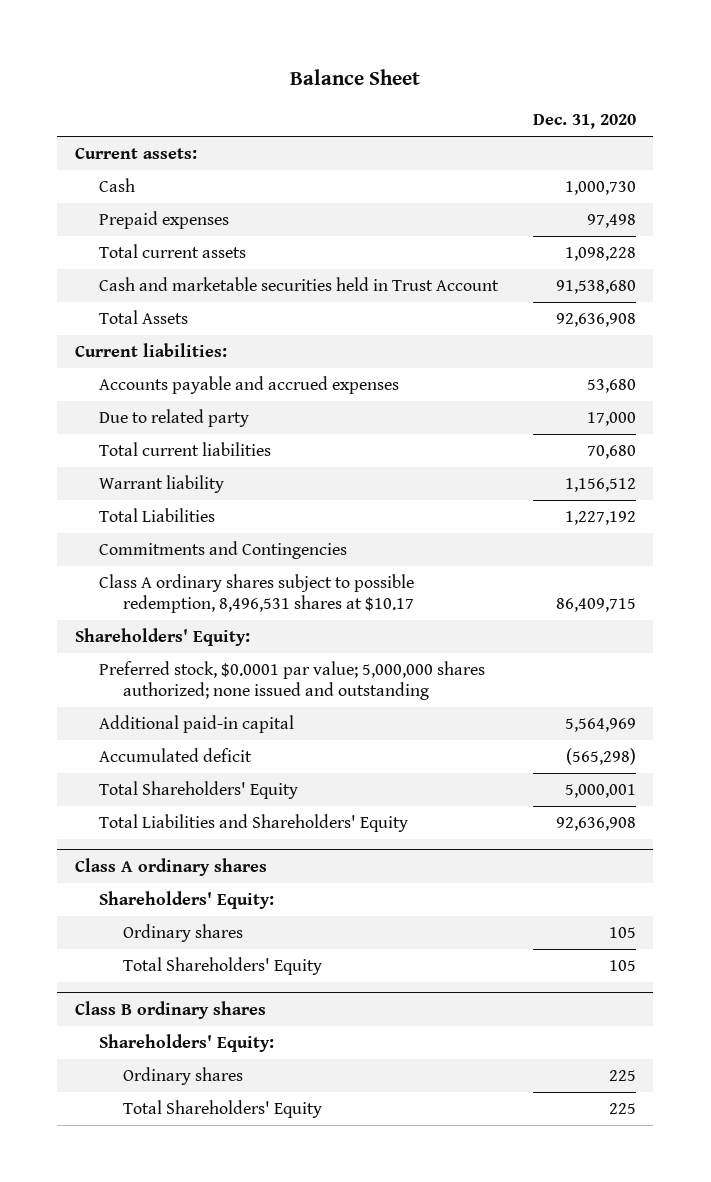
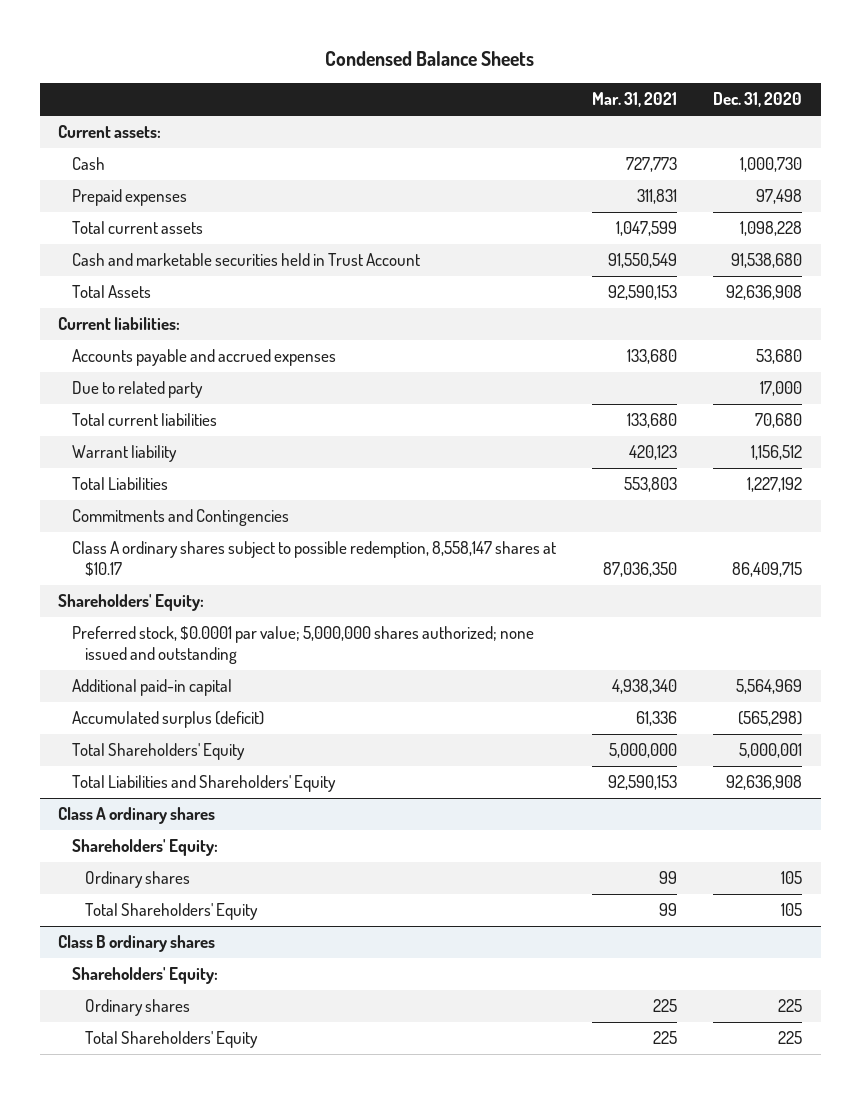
[290,69,421,86] Balance Sheet -> [325,51,535,67] Condensed Balance Sheets
none -> [592,92,678,108] Mar. 31, 2021
[99,573,415,614] Class A ordinary shares subject to possible redemption, 8,496,531 shares at $10.17 -> [71,541,556,577] Class A ordinary shares subject to possible redemption, 8,558,147 shares at $10.17
[99,747,253,762] Accumulated deficit -> [71,711,264,729] Accumulated surplus (deficit)

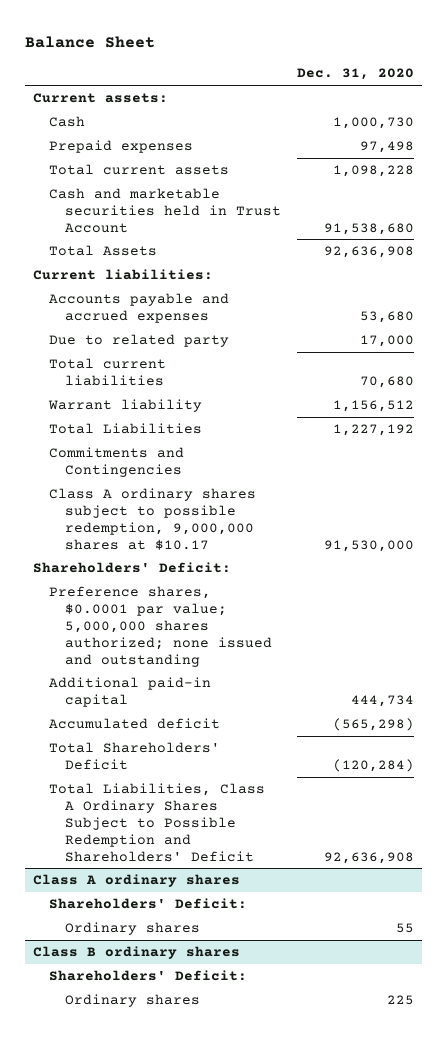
[325,51,535,67] Condensed Balance Sheets -> [25,36,156,49] Balance Sheet
[592,92,678,108] Mar. 31, 2021 -> none
[58,594,205,612] Shareholders' Equity: -> none
[71,541,556,577] Class A ordinary shares subject to possible redemption, 8,558,147 shares at $10.17 -> [49,487,257,550] Class A ordinary shares subject to possible redemption, 9,000,000 shares at $10.17
[732,562,803,578] 86,409,715 -> [324,539,415,552] 91,530,000
none -> [33,561,232,573] Shareholders' Deficit:
[71,626,534,665] Preferred stock, $0.0001 par value; 5,000,000 shares authorized; none issued and outstanding -> [49,585,272,667] Preference shares, $0.0001 par value; 5,000,000 shares authorized; none issued and outstanding
[736,679,803,695] 5,564,969 -> [351,694,415,707] 444,734
[71,711,264,729] Accumulated surplus (deficit) -> [49,717,221,729] Accumulated deficit
[71,743,245,761] Total Shareholders' Equity -> [49,741,221,770] Total Shareholders' Deficit
[739,743,803,759] 5,000,001 -> [333,758,415,772] (120,284)
[71,775,336,793] Total Liabilities and Shareholders' Equity -> [49,782,266,862] Total Liabilities, Class A Ordinary Shares Subject to Possible Redemption and Shareholders' Deficit
[71,839,218,857] Shareholders' Equity: -> none
[84,903,258,921] Total Shareholders' Equity -> none
none -> [49,897,248,909] Shareholders' Deficit:
[781,871,803,885] 105 -> [396,922,415,933] 55
[71,967,218,985] Shareholders' Equity: -> none
none -> [49,969,248,981] Shareholders' Deficit:
[84,1031,258,1049] Total Shareholders' Equity -> none

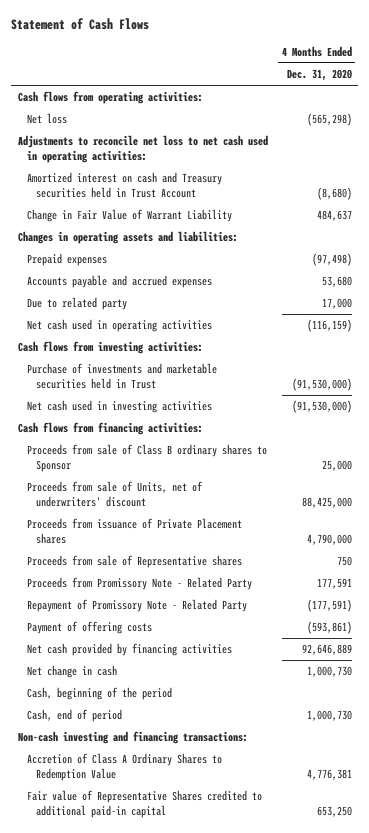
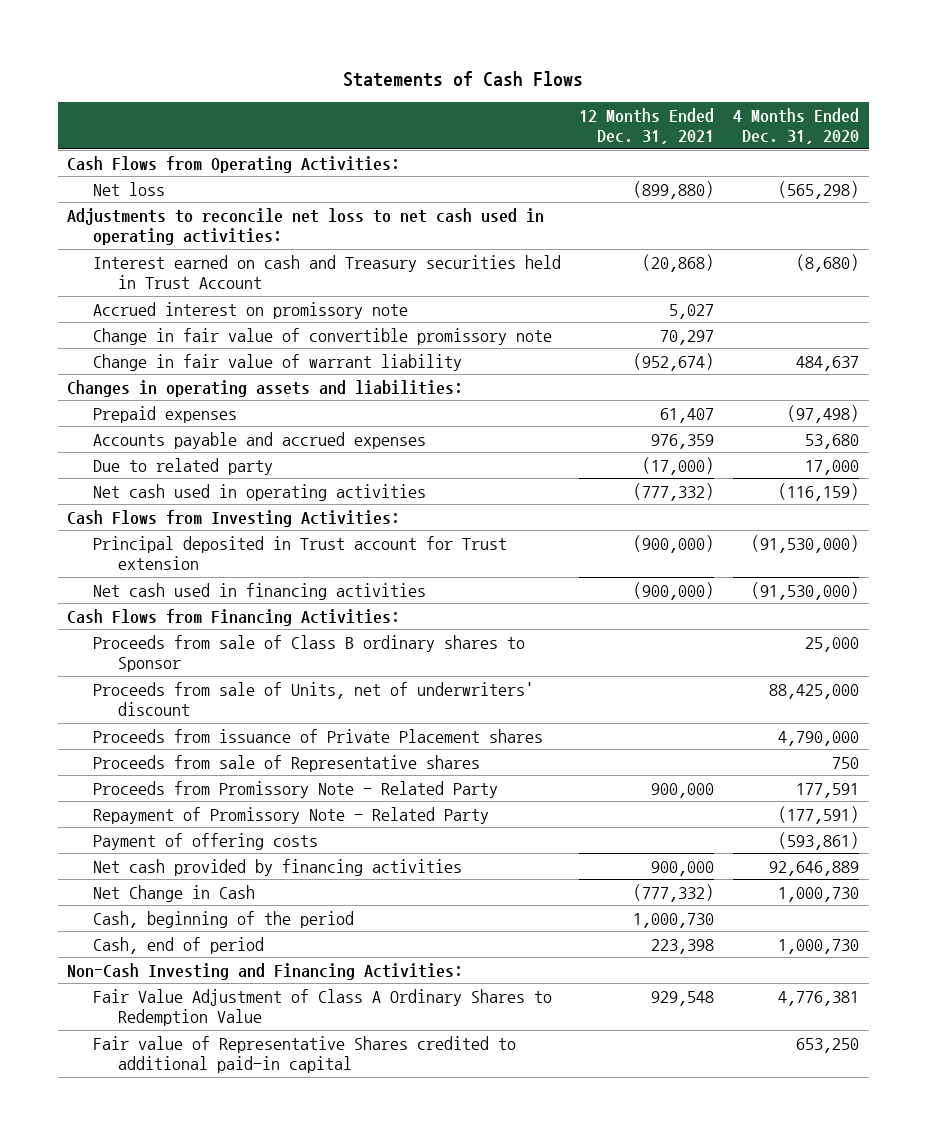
[10,18,149,31] Statement of Cash Flows -> [343,70,584,87] Statements of Cash Flows
none -> [579,107,715,145] 12 Months Ended Dec. 31, 2021
[17,91,203,105] Cash flows from operating activities: -> [67,155,401,173] Cash Flows from Operating Activities:
[26,172,222,198] Amortized interest on cash and Treasury securities held in Trust Account -> [92,254,561,290] Interest earned on cash and Treasury securities held in Trust Account
none -> [92,301,408,319] Accrued interest on promissory note
none -> [92,327,552,345] Change in fair value of convertible promissory note
[26,209,232,223] Change in Fair Value of Warrant Liability -> [92,353,462,371] Change in fair value of warrant liability
[17,341,203,355] Cash flows from investing activities: -> [67,509,401,527] Cash Flows from Investing Activities:
[26,363,217,389] Purchase of investments and marketable securities held in Trust -> [92,535,507,571] Principal deposited in Trust account for Trust extension
[26,400,212,414] Net cash used in investing activities -> [92,582,426,600] Net cash used in financing activities
[17,422,203,436] Cash flows from financing activities: -> [67,608,401,626] Cash Flows from Financing Activities:
[26,665,117,679] Net change in cash -> [92,884,255,902] Net Change in Cash
[17,731,248,745] Non-cash investing and financing transactions: -> [67,962,464,980] Non-Cash Investing and Financing Activities:
[26,753,222,781] Accretion of Class A Ordinary Shares to Redemption Value -> [92,988,552,1027] Fair Value Adjustment of Class A Ordinary Shares to Redemption Value

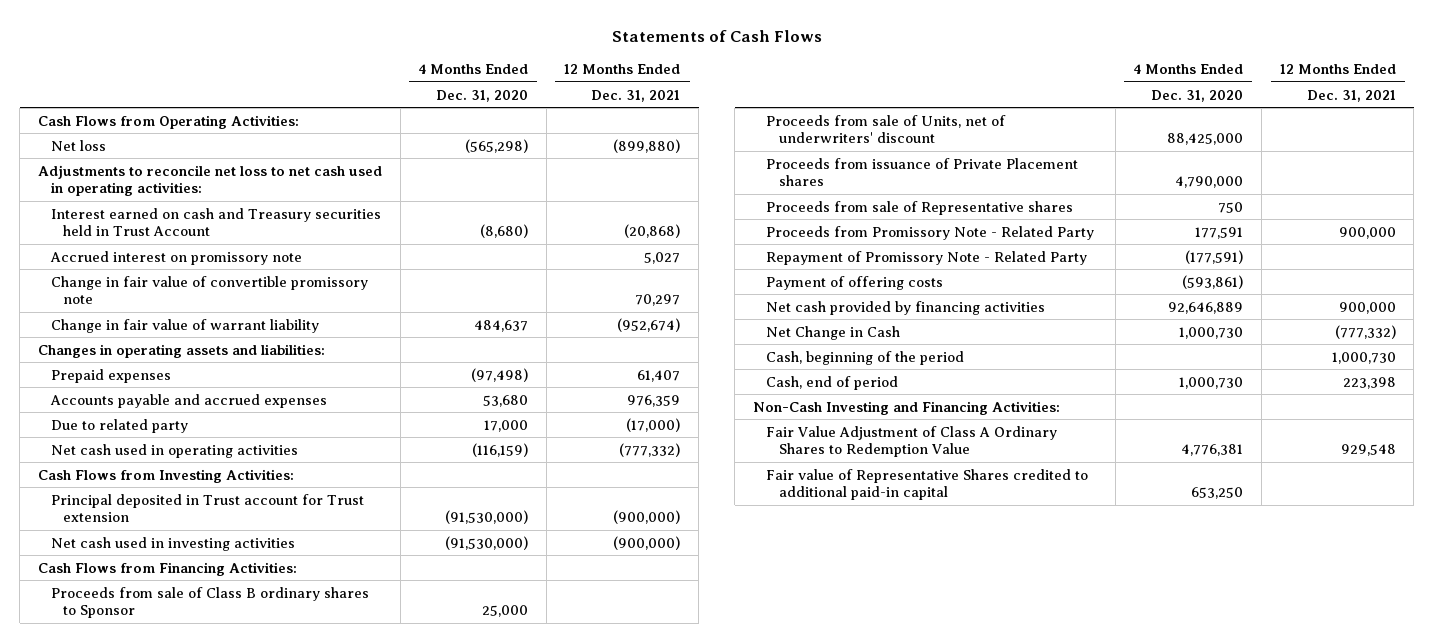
[92,582,426,600] Net cash used in financing activities -> [50,536,295,551] Net cash used in investing activities

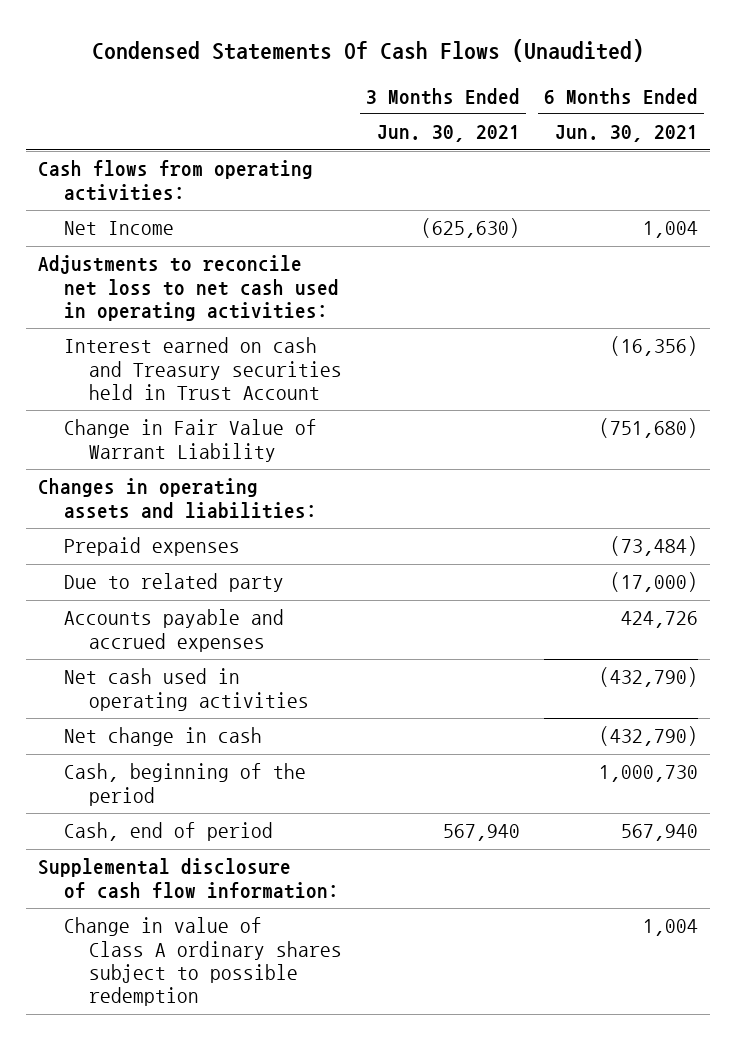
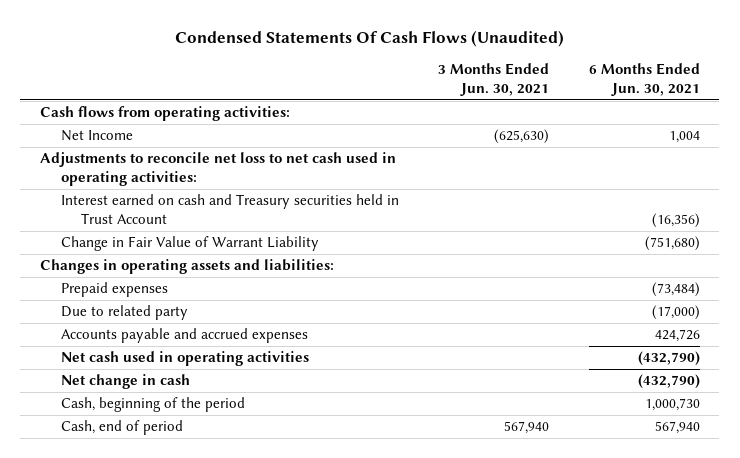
[38,858,339,899] Supplemental disclosure of cash flow information: -> none
[63,917,343,1007] Change in value of Class A ordinary shares subject to possible redemption -> none

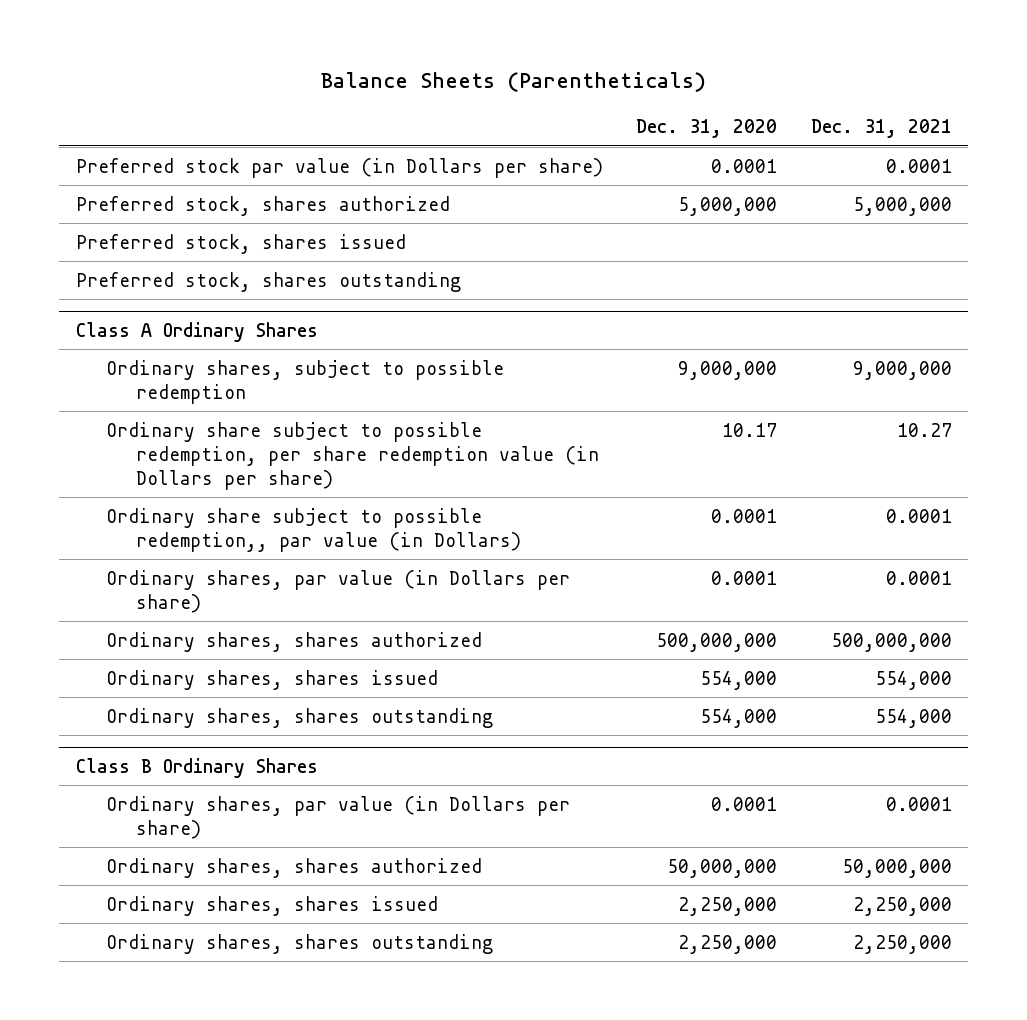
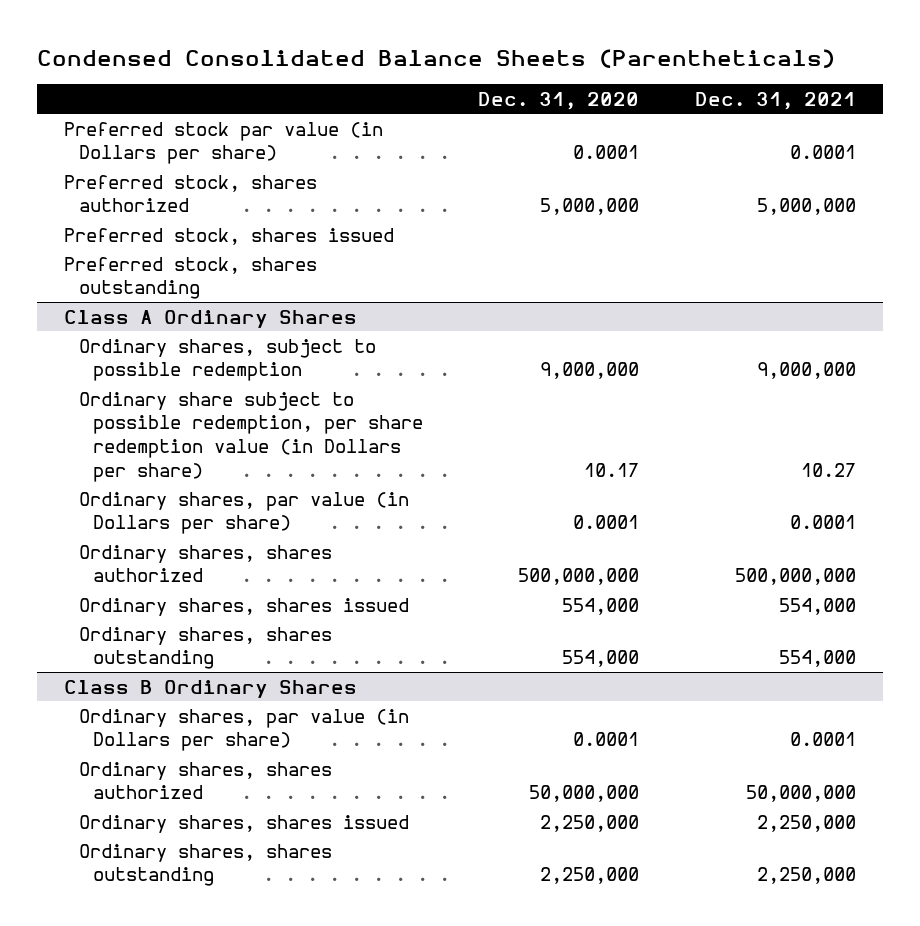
[320,72,706,93] Balance Sheets (Parentheticals) -> [36,48,835,68] Condensed Consolidated Balance Sheets (Parentheticals)
[105,507,521,552] Ordinary share subject to possible redemption,, par value (in Dollars) -> none

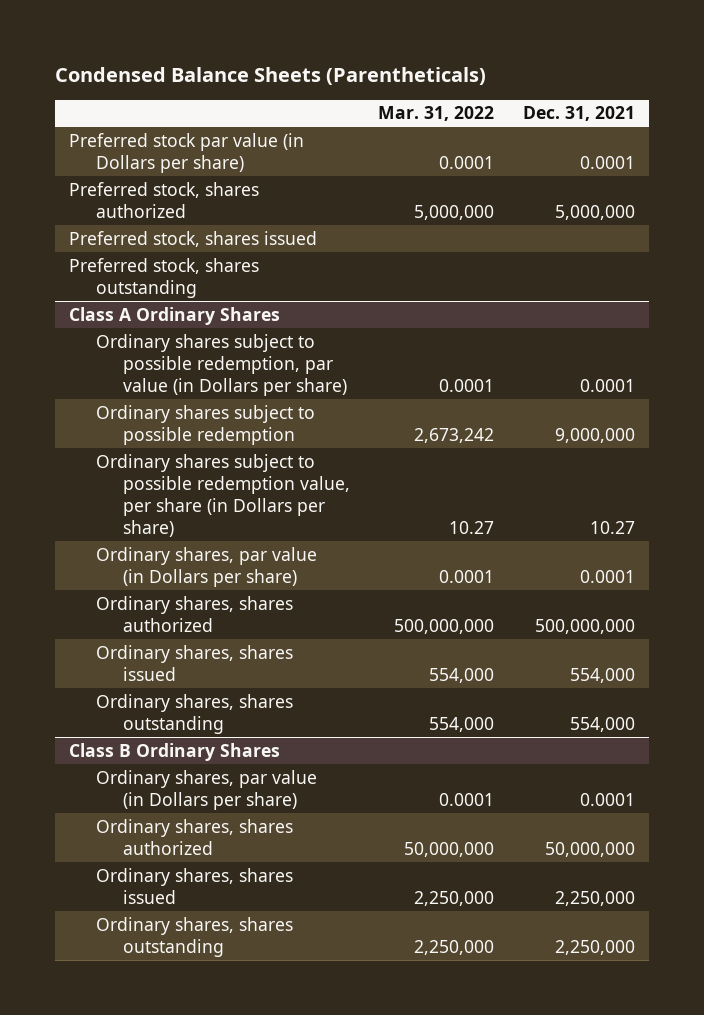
[36,48,835,68] Condensed Consolidated Balance Sheets (Parentheticals) -> [55,67,487,86] Condensed Balance Sheets (Parentheticals)
[478,91,640,110] Dec. 31, 2020 -> none
none -> [378,106,495,122] Mar. 31, 2022
none -> [96,333,347,396] Ordinary shares subject to possible redemption, par value (in Dollars per share)
[78,338,376,382] Ordinary shares, subject to possible redemption -> [96,404,316,445] Ordinary shares subject to possible redemption
[78,391,423,483] Ordinary share subject to possible redemption, per share redemption value (in Dollars per share) -> [96,453,350,537] Ordinary shares subject to possible redemption value, per share (in Dollars per share)

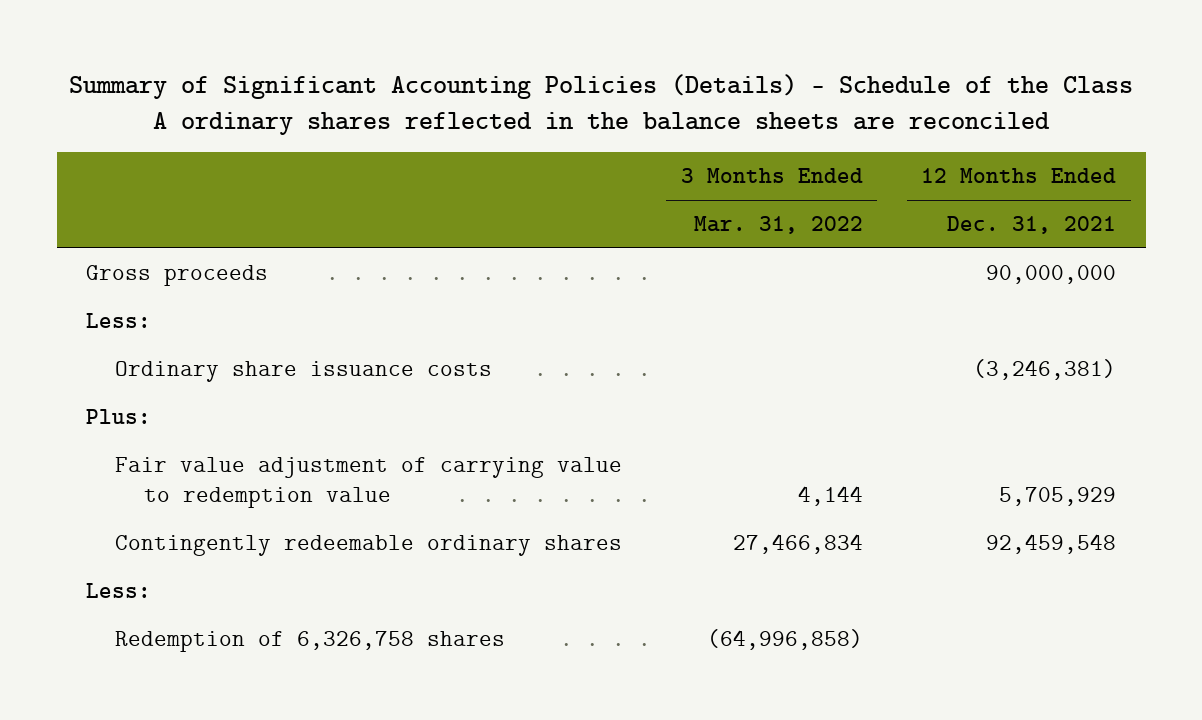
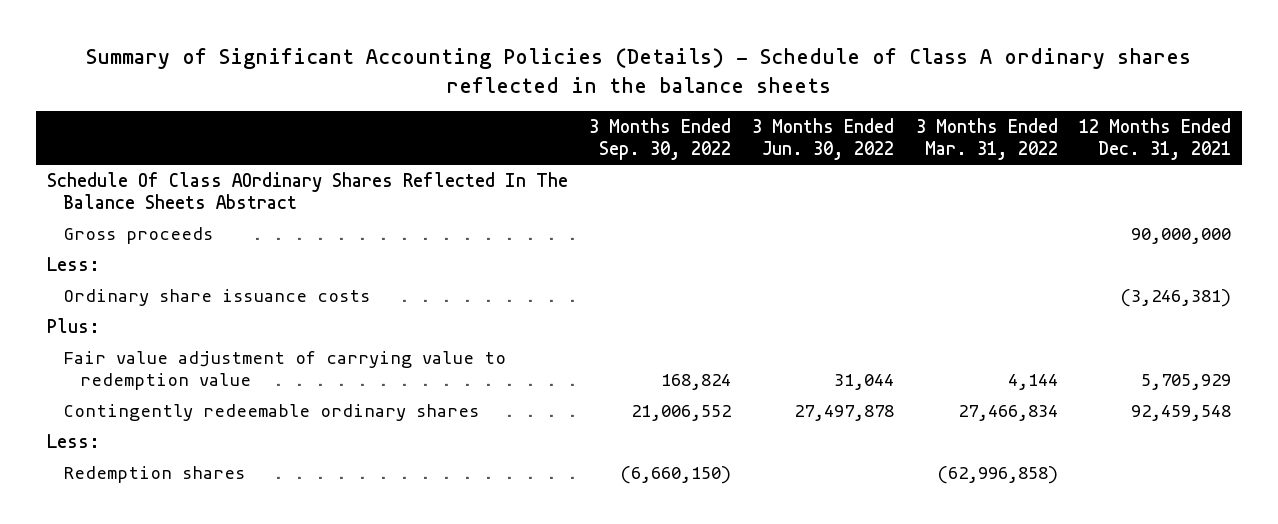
[69,73,1134,135] Summary of Significant Accounting Policies (Details) - Schedule of the Class A ordinary shares reflected in the balance sheets are reconciled -> [85,48,1191,93] Summary of Significant Accounting Policies (Details) - Schedule of Class A ordinary shares reflected in the balance sheets
none -> [589,117,732,161] 3 Months Ended Sep. 30, 2022
none -> [752,117,895,161] 3 Months Ended Jun. 30, 2022
none -> [46,171,568,210] Schedule Of Class AOrdinary Shares Reflected In The Balance Sheets Abstract
[114,631,505,653] Redemption of 6,326,758 shares -> none
none -> [63,465,246,483] Redemption shares

